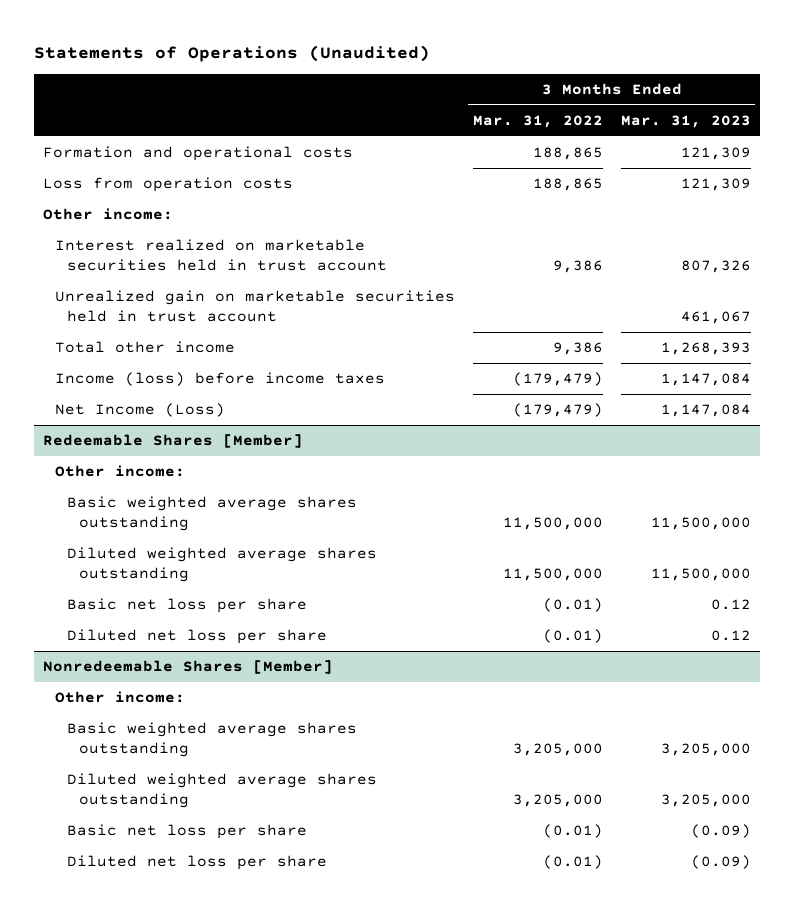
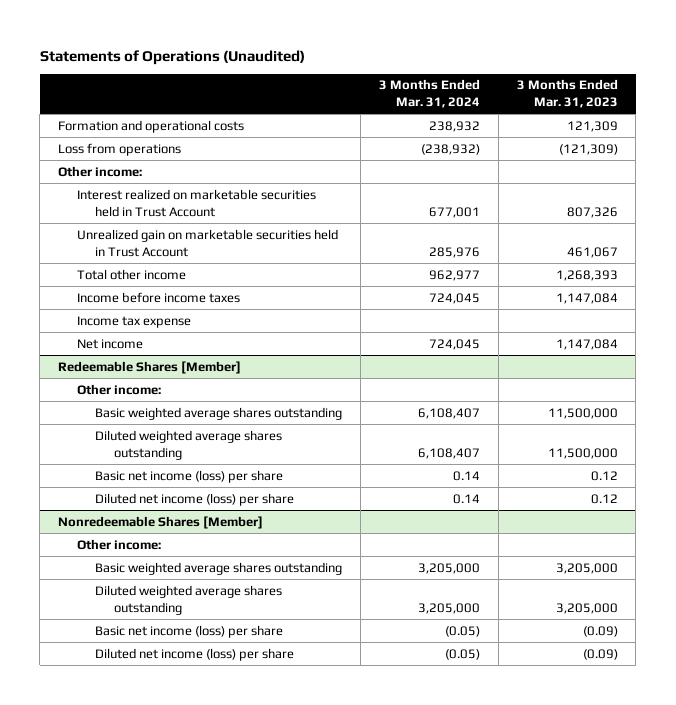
[472,115,603,129] Mar. 31, 2022 -> none
none -> [379,79,481,109] 3 Months Ended Mar. 31, 2024
[42,177,293,193] Loss from operation costs -> [58,142,182,156] Loss from operations
[680,178,751,192] 121,309 -> [558,143,618,155] (121,309)
[54,239,387,272] Interest realized on marketable securities held in trust account -> [76,188,316,217] Interest realized on marketable securities held in Trust Account
[54,290,455,323] Unrealized gain on marketable securities held in trust account -> [76,228,338,257] Unrealized gain on marketable securities held in Trust Account
[54,372,385,387] Income (loss) before income taxes -> [76,291,240,303] Income before income taxes
none -> [76,315,191,328] Income tax expense
[54,403,225,418] Net Income (Loss) -> [76,338,143,349] Net income
[66,598,307,614] Basic net loss per share -> [95,469,284,483] Basic net income (loss) per share
[66,629,327,645] Diluted net loss per share -> [95,492,295,506] Diluted net income (loss) per share
[66,824,307,840] Basic net loss per share -> [95,624,284,638] Basic net income (loss) per share
[66,855,327,871] Diluted net loss per share -> [95,647,295,661] Diluted net income (loss) per share

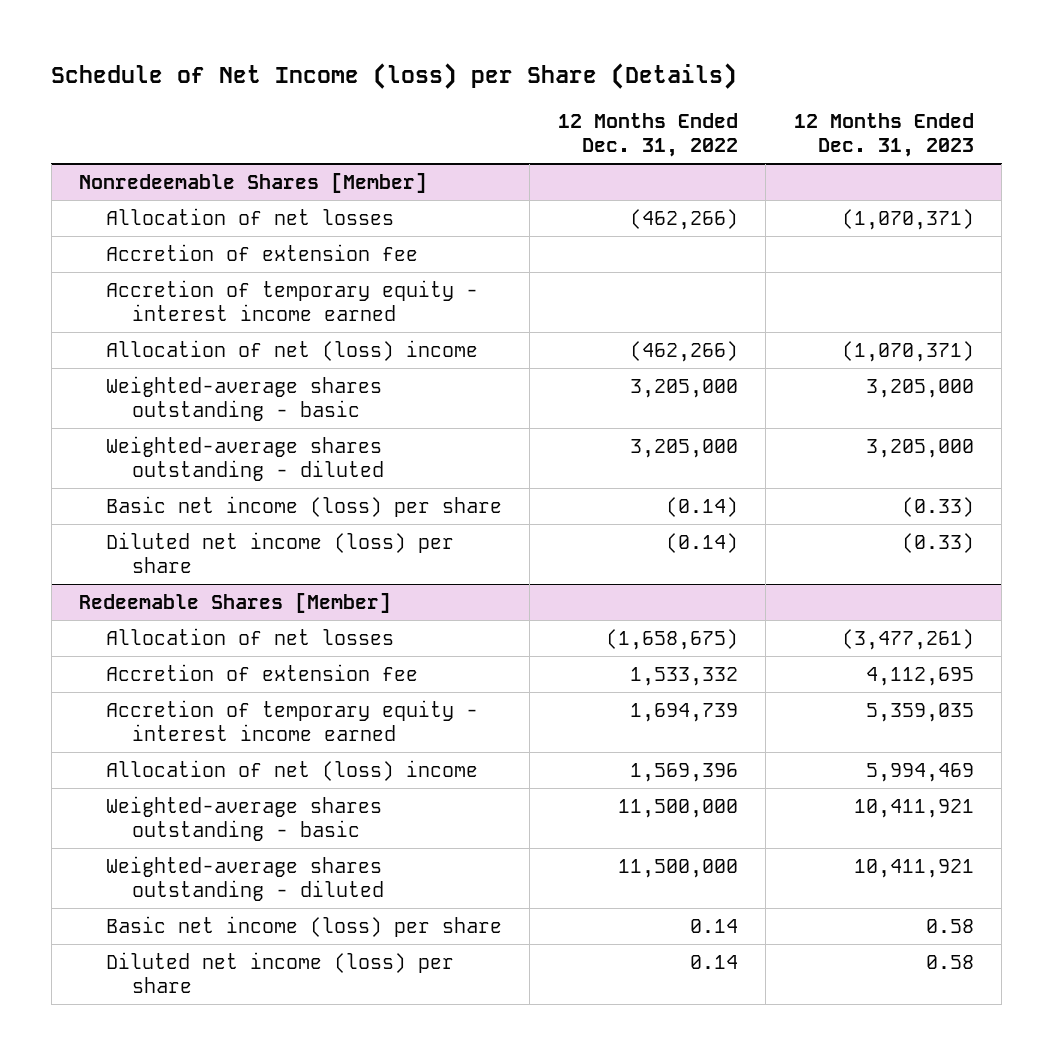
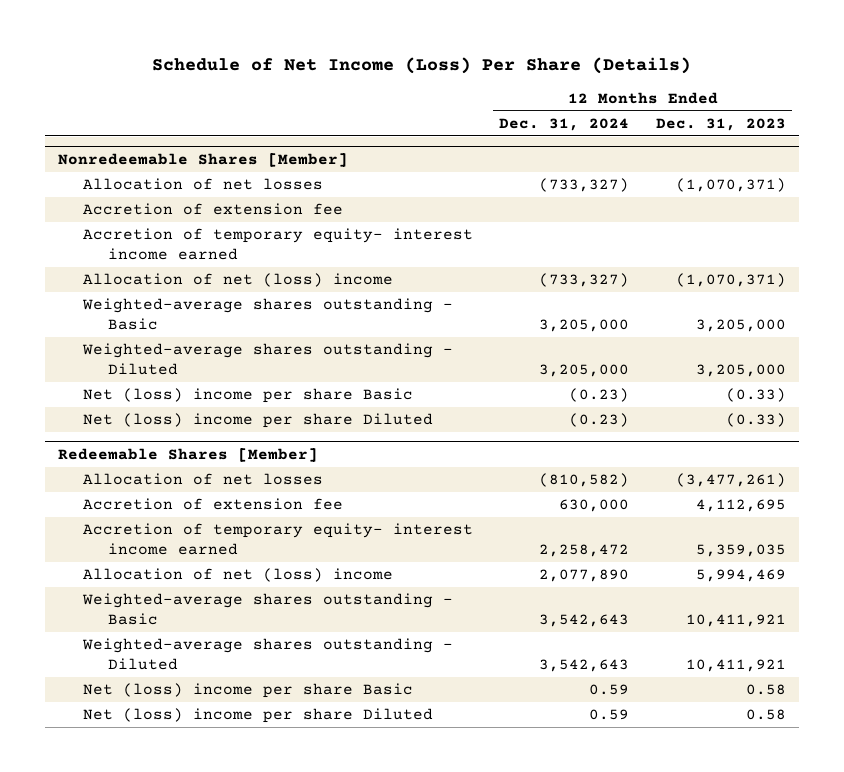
[51,62,738,89] Schedule of Net Income (loss) per Share (Details) -> [151,56,691,74] Schedule of Net Income (Loss) Per Share (Details)
[557,112,738,158] 12 Months Ended Dec. 31, 2022 -> none
none -> [499,117,630,131] Dec. 31, 2024
[105,279,478,322] Accretion of temporary equity - interest income earned -> [83,228,474,261] Accretion of temporary equity- interest income earned
[105,375,382,422] Weighted-average shares outstanding - basic -> [82,298,454,331] Weighted-average shares outstanding - Basic
[105,435,385,482] Weighted-average shares outstanding - diluted -> [82,343,454,376] Weighted-average shares outstanding - Diluted
[105,495,502,517] Basic net income (loss) per share -> [83,388,414,404] Net (loss) income per share Basic
[105,531,454,574] Diluted net income (loss) per share -> [83,413,434,429] Net (loss) income per share Diluted
[105,699,478,742] Accretion of temporary equity - interest income earned -> [83,523,474,556] Accretion of temporary equity- interest income earned
[105,795,382,842] Weighted-average shares outstanding - basic -> [82,593,454,626] Weighted-average shares outstanding - Basic
[105,855,385,902] Weighted-average shares outstanding - diluted -> [82,638,454,671] Weighted-average shares outstanding - Diluted
[105,915,502,937] Basic net income (loss) per share -> [83,683,414,699] Net (loss) income per share Basic
[105,951,454,994] Diluted net income (loss) per share -> [83,708,434,724] Net (loss) income per share Diluted

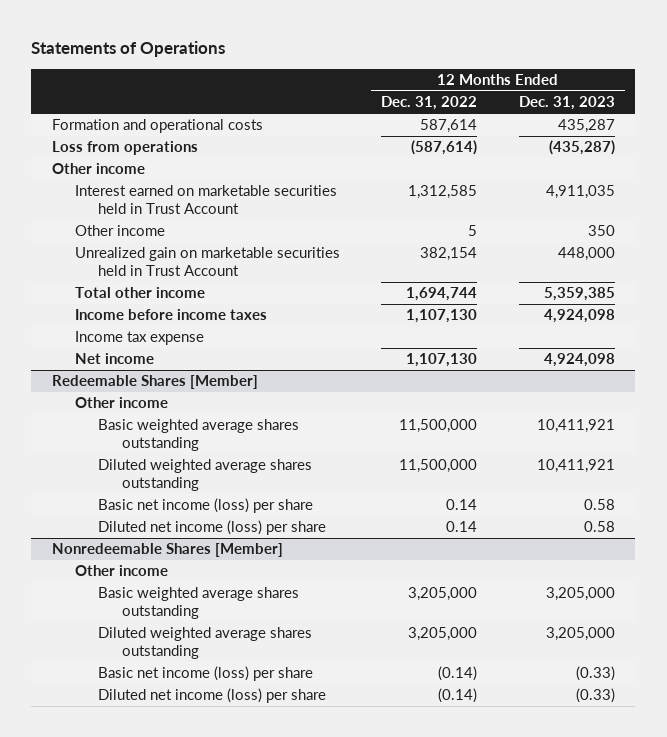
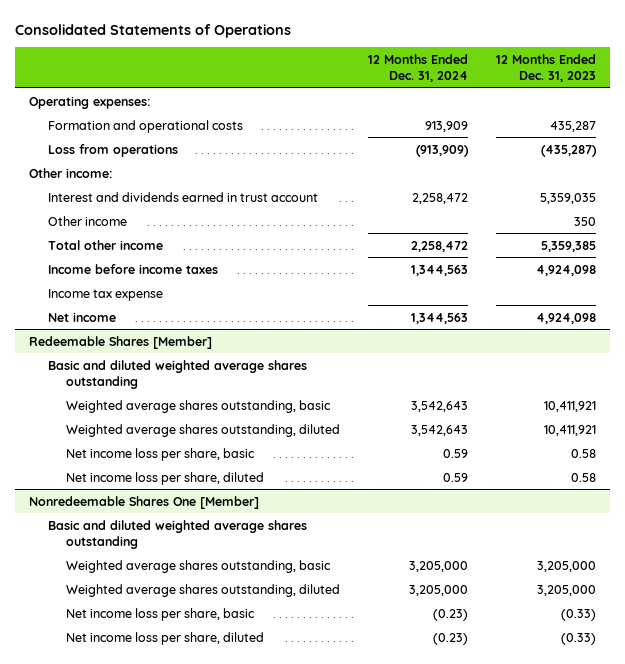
[31,40,226,57] Statements of Operations -> [15,23,292,38] Consolidated Statements of Operations
[381,96,478,111] Dec. 31, 2022 -> none
none -> [368,53,469,83] 12 Months Ended Dec. 31, 2024
none -> [29,95,151,109] Operating expenses:
[75,185,338,214] Interest earned on marketable securities held in Trust Account -> none
[51,163,145,175] Other income -> [29,167,113,178] Other income:
none -> [47,191,318,202] Interest and dividends earned in trust account
[75,247,341,276] Unrealized gain on marketable securities held in Trust Account -> none
[75,397,169,409] Other income -> none
[75,565,169,577] Other income -> none
none -> [47,359,307,389] Basic and diluted weighted average shares outstanding
[98,419,300,451] Basic weighted average shares outstanding -> [66,399,332,413] Weighted average shares outstanding, basic
[98,459,313,491] Diluted weighted average shares outstanding -> [66,423,341,437] Weighted average shares outstanding, diluted
[98,498,314,514] Basic net income (loss) per share -> [66,447,256,461] Net income loss per share, basic
[98,520,327,536] Diluted net income (loss) per share -> [66,471,265,485] Net income loss per share, diluted
[51,543,283,558] Nonredeemable Shares [Member] -> [29,495,260,509] Nonredeemable Shares One [Member]
none -> [47,519,307,549] Basic and diluted weighted average shares outstanding
[98,587,300,619] Basic weighted average shares outstanding -> [66,559,332,573] Weighted average shares outstanding, basic
[98,627,313,659] Diluted weighted average shares outstanding -> [66,583,341,597] Weighted average shares outstanding, diluted
[98,666,314,682] Basic net income (loss) per share -> [66,607,256,621] Net income loss per share, basic
[98,688,327,704] Diluted net income (loss) per share -> [66,631,265,645] Net income loss per share, diluted

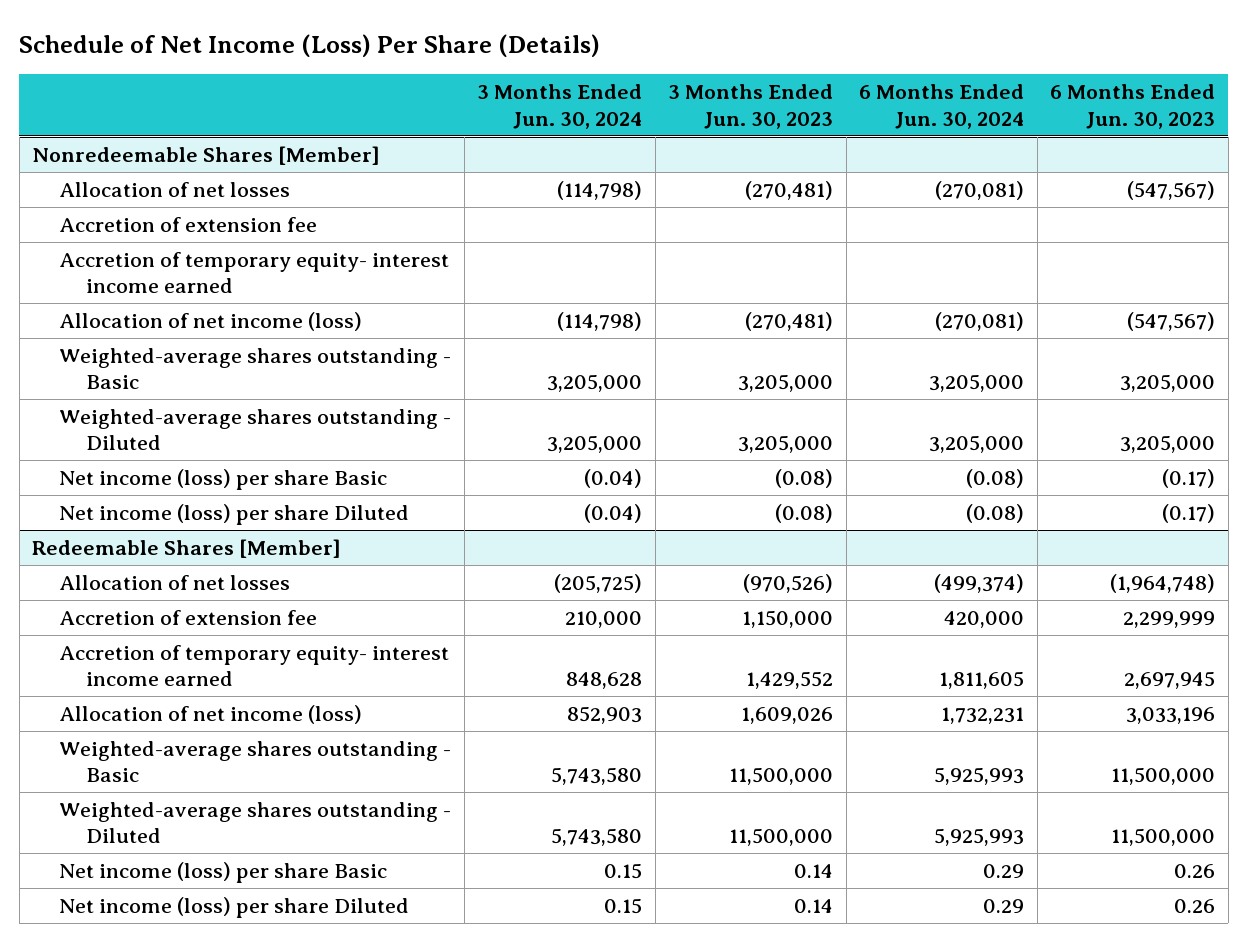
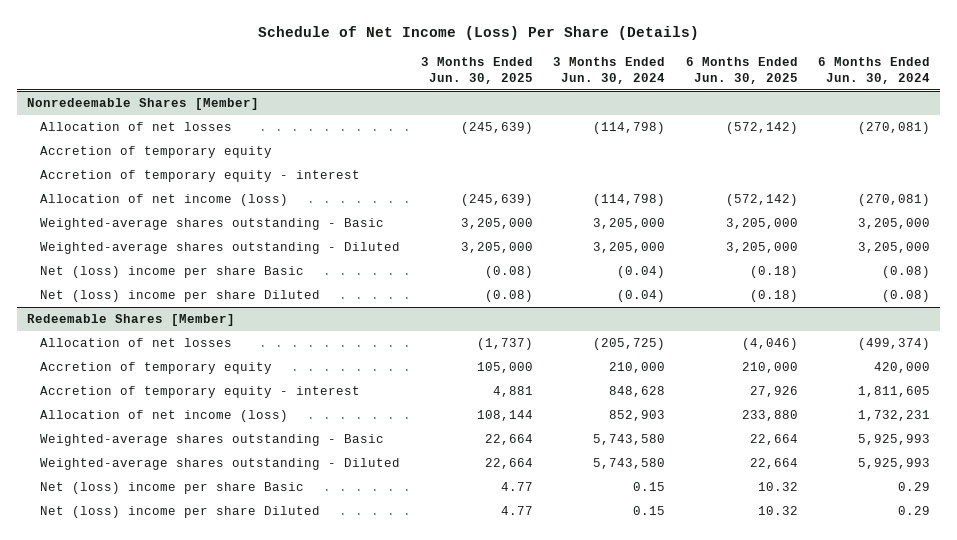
[668,84,834,129] 3 Months Ended Jun. 30, 2023 -> none
[1050,84,1216,129] 6 Months Ended Jun. 30, 2023 -> none
none -> [420,56,533,84] 3 Months Ended Jun. 30, 2025
none -> [685,56,798,84] 6 Months Ended Jun. 30, 2025
[59,216,318,232] Accretion of extension fee -> none
none -> [40,145,273,158] Accretion of temporary equity
[59,251,450,294] Accretion of temporary equity- interest income earned -> [40,169,361,182] Accretion of temporary equity - interest
[59,468,388,490] Net income (loss) per share Basic -> [40,265,305,278] Net (loss) income per share Basic
[59,503,410,525] Net income (loss) per share Diluted -> [40,289,321,302] Net (loss) income per share Diluted
[59,609,318,625] Accretion of extension fee -> [40,361,273,374] Accretion of temporary equity
[59,644,450,687] Accretion of temporary equity- interest income earned -> [40,385,361,398] Accretion of temporary equity - interest
[59,861,388,883] Net income (loss) per share Basic -> [40,481,305,494] Net (loss) income per share Basic
[59,896,410,918] Net income (loss) per share Diluted -> [40,505,321,518] Net (loss) income per share Diluted

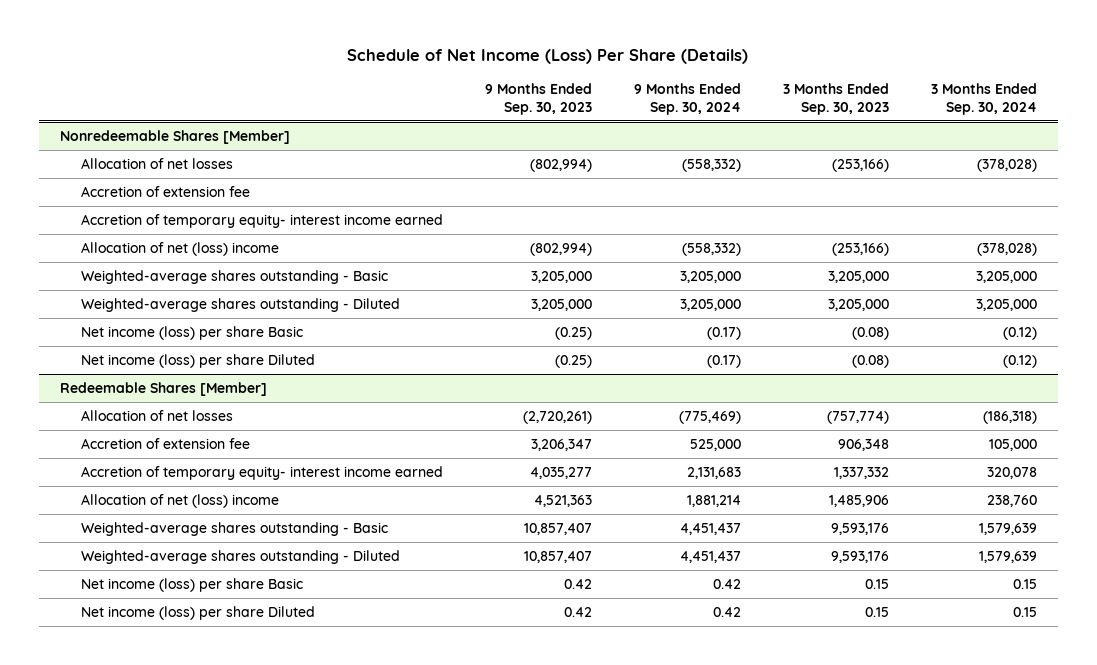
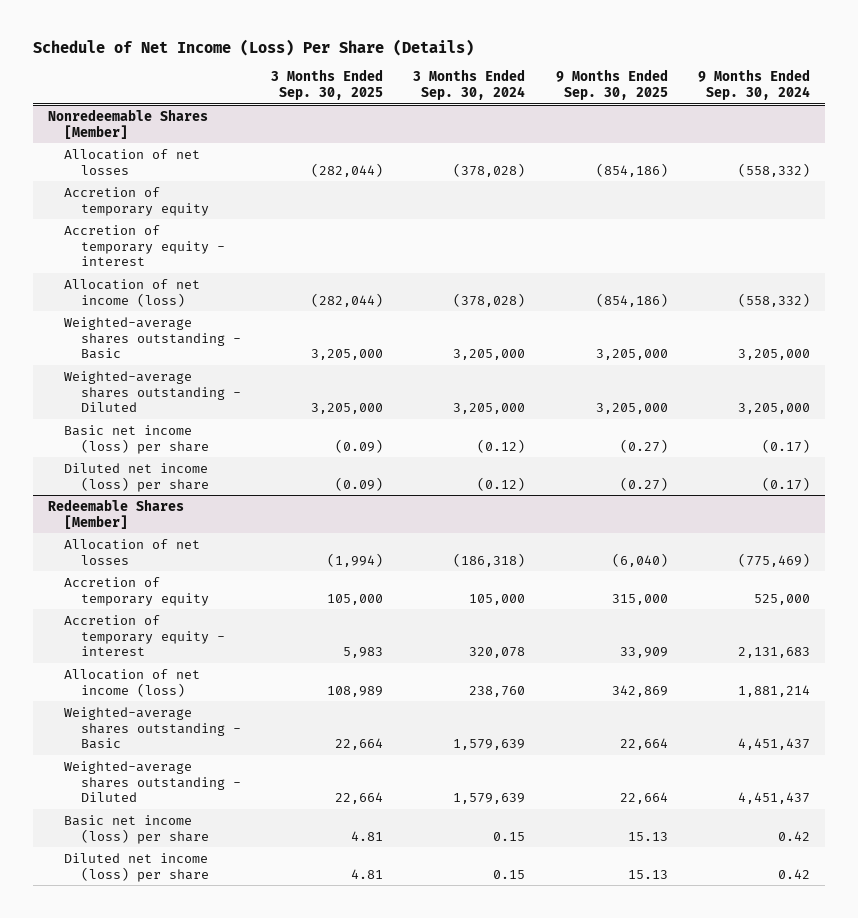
[485,83,593,115] 9 Months Ended Sep. 30, 2023 -> none
[782,83,889,115] 3 Months Ended Sep. 30, 2023 -> none
none -> [271,69,384,101] 3 Months Ended Sep. 30, 2025
none -> [555,69,668,101] 9 Months Ended Sep. 30, 2025
[81,186,251,198] Accretion of extension fee -> none
none -> [64,186,209,216] Accretion of temporary equity
[81,214,444,229] Accretion of temporary equity- interest income earned -> [64,224,225,267] Accretion of temporary equity - interest
[81,242,280,257] Allocation of net (loss) income -> [64,278,201,307] Allocation of net income (loss)
[81,326,304,341] Net income (loss) per share Basic -> [64,424,209,454] Basic net income (loss) per share
[81,354,316,369] Net income (loss) per share Diluted -> [64,462,209,492] Diluted net income (loss) per share
[81,438,251,450] Accretion of extension fee -> [64,576,209,606] Accretion of temporary equity
[81,466,444,481] Accretion of temporary equity- interest income earned -> [64,614,225,657] Accretion of temporary equity - interest
[81,494,280,509] Allocation of net (loss) income -> [64,668,201,697] Allocation of net income (loss)
[81,578,304,593] Net income (loss) per share Basic -> [64,814,209,844] Basic net income (loss) per share
[81,606,316,621] Net income (loss) per share Diluted -> [64,852,209,882] Diluted net income (loss) per share

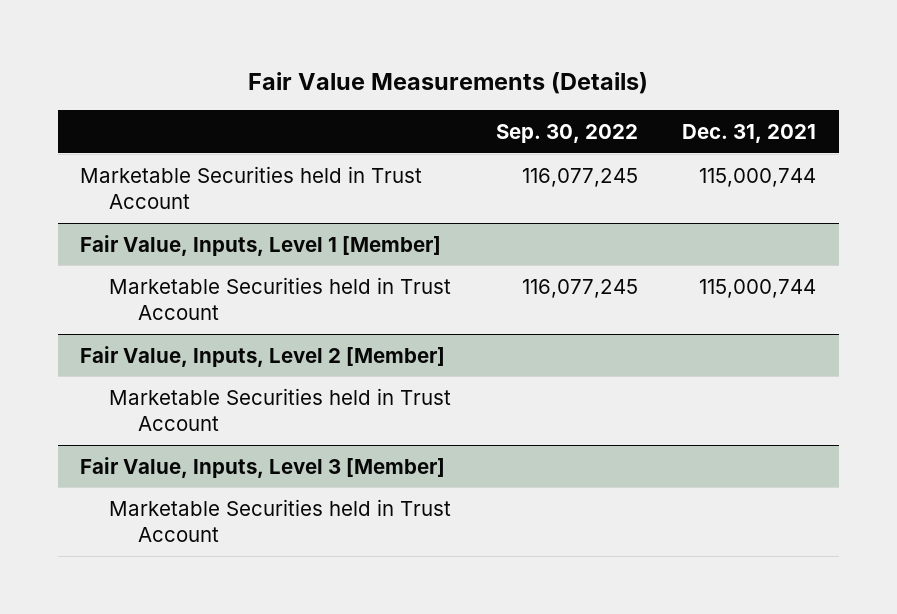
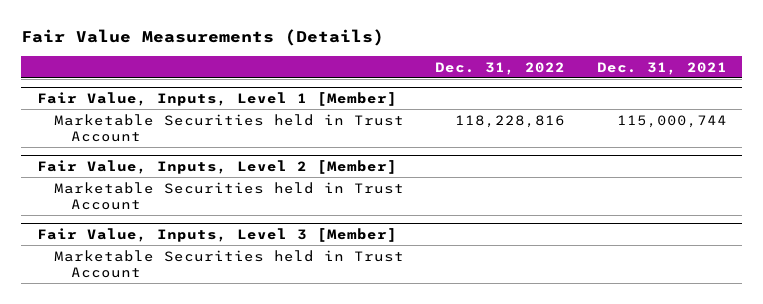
[495,124,638,144] Sep. 30, 2022 -> none
none -> [435,61,566,75] Dec. 31, 2022
[80,165,423,210] Marketable Securities held in Trust Account -> none

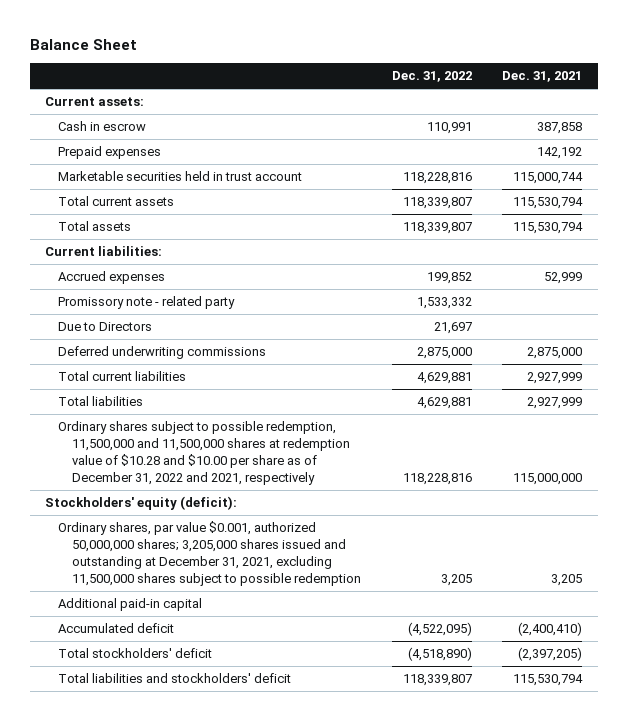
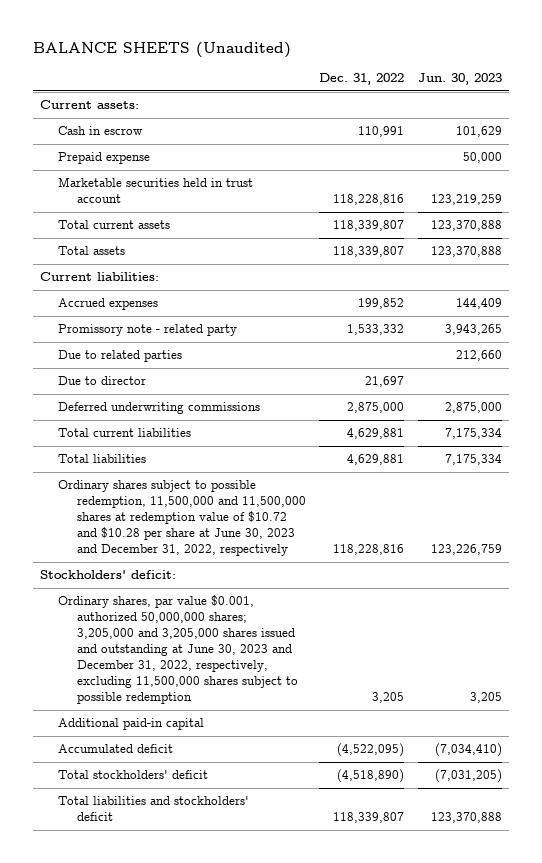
[29,39,137,51] Balance Sheet -> [33,41,292,58] BALANCE SHEETS (Unaudited)
[502,71,583,83] Dec. 31, 2021 -> none
none -> [418,73,503,86] Jun. 30, 2023
[58,146,162,160] Prepaid expenses -> none
none -> [58,152,151,165] Prepaid expense
none -> [58,350,183,363] Due to related parties
[58,322,153,332] Due to Directors -> [58,376,147,386] Due to director
[58,421,350,485] Ordinary shares subject to possible redemption, 11,500,000 and 11,500,000 shares at redemption value of $10.28 and $10.00 per share as of December 31, 2022 and 2021, respectively -> [58,480,306,557] Ordinary shares subject to possible redemption, 11,500,000 and 11,500,000 shares at redemption value of $10.72 and $10.28 per share at June 30, 2023 and December 31, 2022, respectively
[45,496,238,511] Stockholders' equity (deficit): -> [40,570,177,580] Stockholders' deficit:
[58,521,361,586] Ordinary shares, par value $0.001, authorized 50,000,000 shares; 3,205,000 shares issued and outstanding at December 31, 2021, excluding 11,500,000 shares subject to possible redemption -> [58,595,298,705] Ordinary shares, par value $0.001, authorized 50,000,000 shares; 3,205,000 and 3,205,000 shares issued and outstanding at June 30, 2023 and December 31, 2022, respectively, excluding 11,500,000 shares subject to possible redemption

